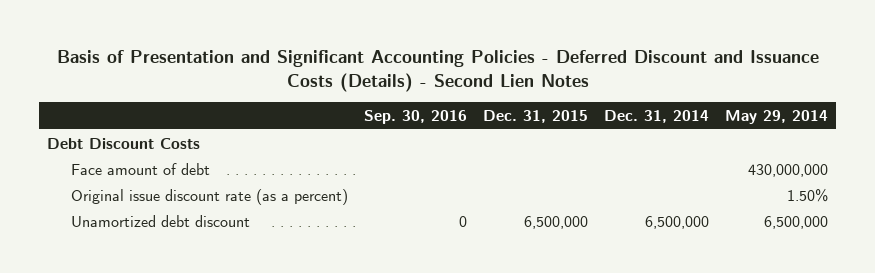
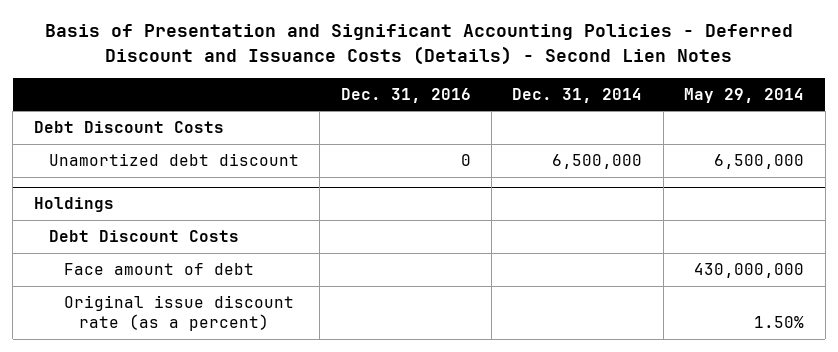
[363,109,467,124] Sep. 30, 2016 -> none
[482,109,588,123] Dec. 31, 2015 -> none
none -> [340,87,471,103] Dec. 31, 2016
[70,214,250,227] Unamortized debt discount -> [48,153,299,167] Unamortized debt discount
none -> [33,197,114,213] Holdings
none -> [48,230,239,243] Debt Discount Costs

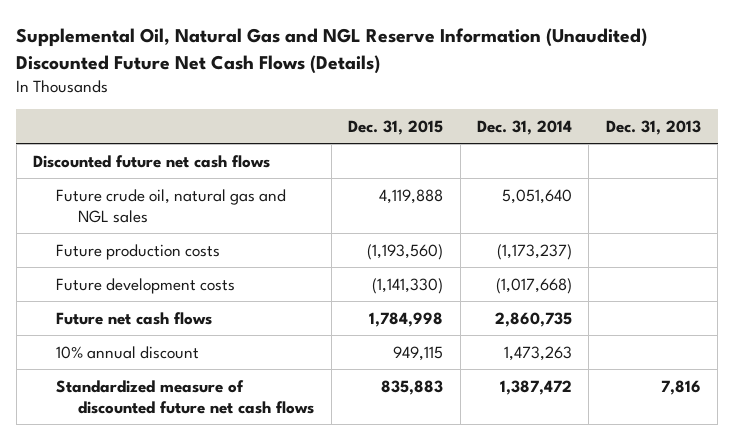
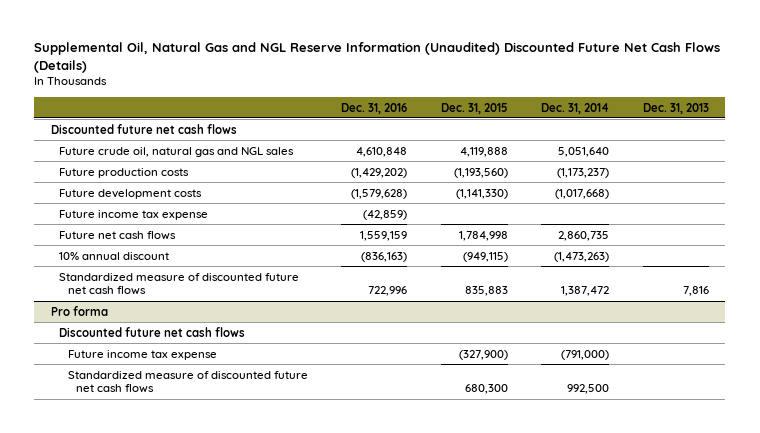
none -> [341,102,408,114] Dec. 31, 2016
none -> [59,209,209,220] Future income tax expense
[393,345,444,361] 949,115 -> [462,251,508,262] (949,115)
[503,345,572,361] 1,473,263 -> [554,251,610,262] (1,473,263)
none -> [50,305,108,316] Pro forma
none -> [59,326,246,337] Discounted future net cash flows
none -> [67,349,217,360] Future income tax expense
none -> [67,370,308,394] Standardized measure of discounted future net cash flows

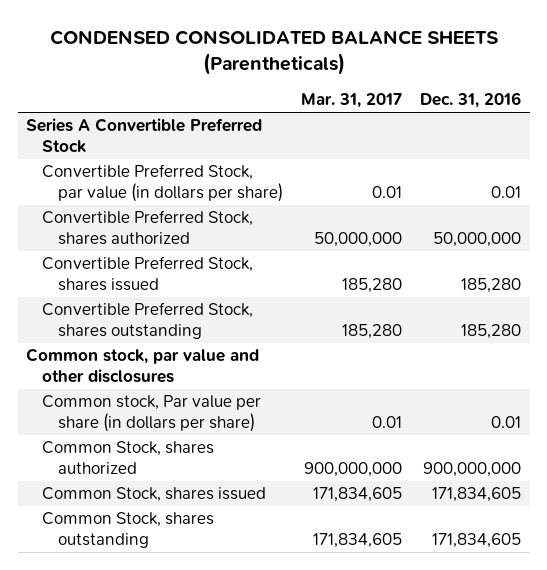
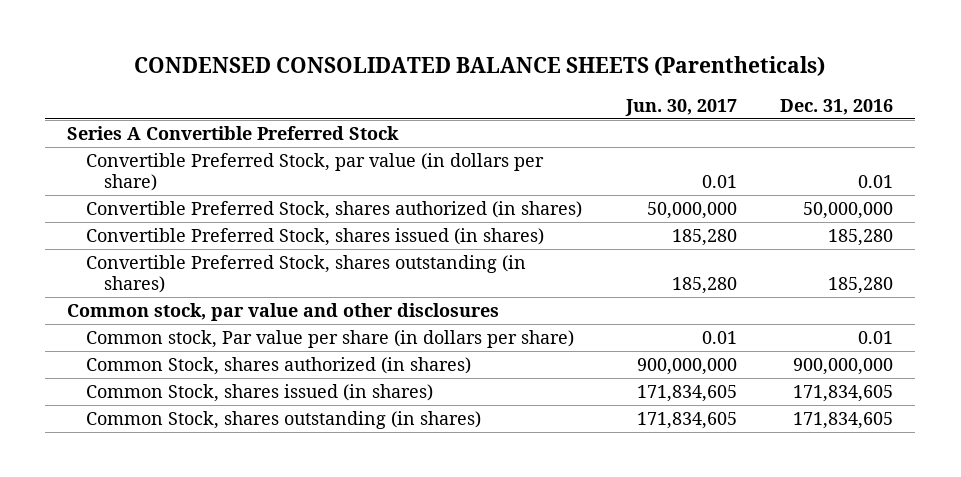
[301,93,403,109] Mar. 31, 2017 -> none
none -> [624,98,737,116] Jun. 30, 2017
[42,210,254,246] Convertible Preferred Stock, shares authorized -> [85,201,582,220] Convertible Preferred Stock, shares authorized (in shares)
[42,256,254,292] Convertible Preferred Stock, shares issued -> [85,228,544,247] Convertible Preferred Stock, shares issued (in shares)
[42,302,254,340] Convertible Preferred Stock, shares outstanding -> [85,255,526,294] Convertible Preferred Stock, shares outstanding (in shares)
[42,441,215,475] Common Stock, shares authorized -> [85,357,471,376] Common Stock, shares authorized (in shares)
[42,487,267,503] Common Stock, shares issued -> [85,384,433,403] Common Stock, shares issued (in shares)
[42,512,215,549] Common Stock, shares outstanding -> [85,411,481,430] Common Stock, shares outstanding (in shares)

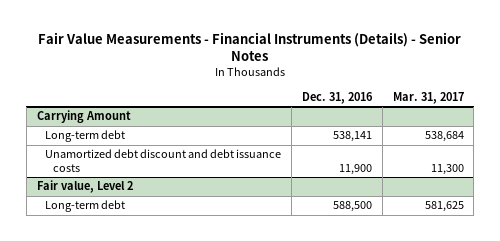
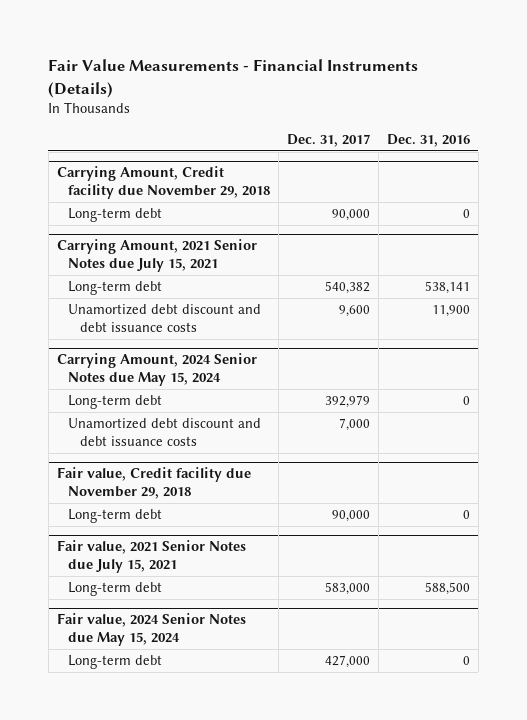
[38,31,462,62] Fair Value Measurements - Financial Instruments (Details) - Senior Notes -> [48,58,419,98] Fair Value Measurements - Financial Instruments (Details)
[392,91,464,104] Mar. 31, 2017 -> none
none -> [286,134,370,148] Dec. 31, 2017
[36,110,131,124] Carrying Amount -> none
none -> [56,166,271,200] Carrying Amount, Credit facility due November 29, 2018
none -> [68,208,163,223] Long-term debt
none -> [56,239,257,273] Carrying Amount, 2021 Senior Notes due July 15, 2021
[36,180,133,194] Fair value, Level 2 -> none
none -> [56,353,257,387] Carrying Amount, 2024 Senior Notes due May 15, 2024
none -> [68,395,163,410] Long-term debt
none -> [68,418,262,447] Unamortized debt discount and debt issuance costs
none -> [56,467,251,500] Fair value, Credit facility due November 29, 2018
none -> [68,509,163,524] Long-term debt
none -> [56,540,246,574] Fair value, 2021 Senior Notes due July 15, 2021
none -> [56,613,246,647] Fair value, 2024 Senior Notes due May 15, 2024
none -> [68,655,163,670] Long-term debt

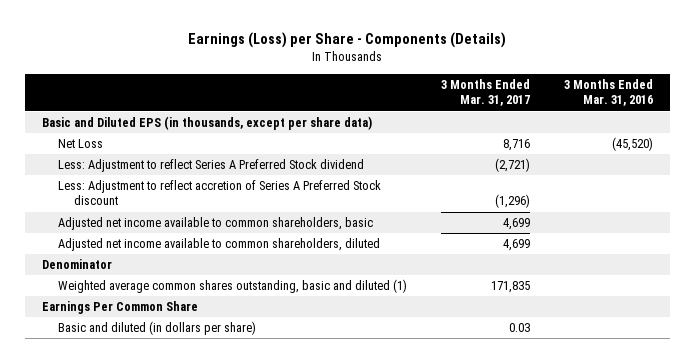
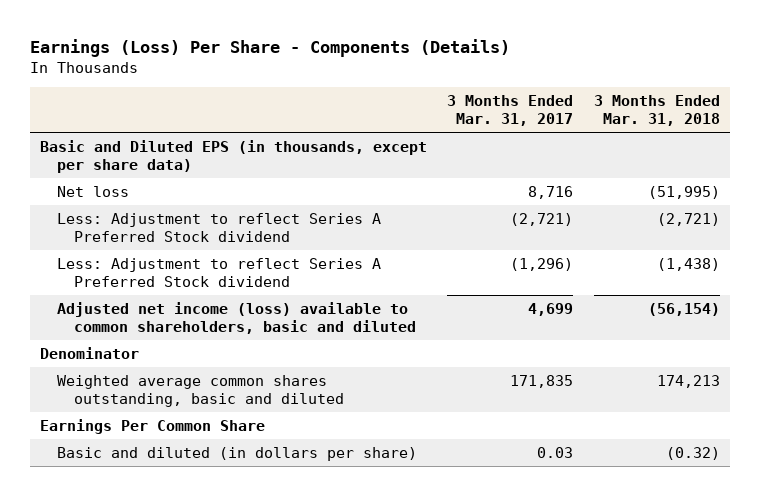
[188,32,507,49] Earnings (Loss) per Share - Components (Details) -> [29,38,510,57] Earnings (Loss) Per Share - Components (Details)
[563,79,653,107] 3 Months Ended Mar. 31, 2016 -> none
none -> [593,95,720,127] 3 Months Ended Mar. 31, 2018
[57,139,103,149] Net Loss -> [57,185,130,197] Net loss
[57,217,373,231] Adjusted net income available to common shareholders, basic -> none
[57,180,381,206] Less: Adjustment to reflect accretion of Series A Preferred Stock discount -> [57,257,382,287] Less: Adjustment to reflect Series A Preferred Stock dividend
[57,238,380,252] Adjusted net income available to common shareholders, diluted -> [57,301,417,334] Adjusted net income (loss) available to common shareholders, basic and diluted
[57,279,407,294] Weighted average common shares outstanding, basic and diluted (1) -> [57,374,345,407] Weighted average common shares outstanding, basic and diluted

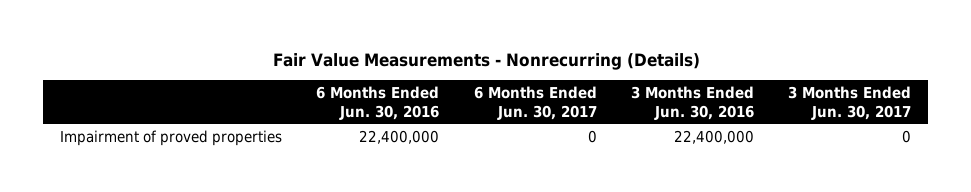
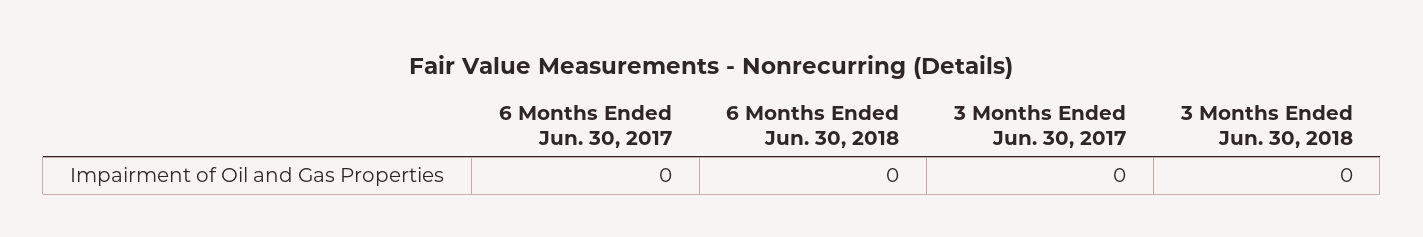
[316,86,440,120] 6 Months Ended Jun. 30, 2016 -> none
[630,86,754,120] 3 Months Ended Jun. 30, 2016 -> none
none -> [726,104,900,148] 6 Months Ended Jun. 30, 2018
none -> [1179,104,1353,148] 3 Months Ended Jun. 30, 2018
[59,129,282,146] Impairment of proved properties -> [70,167,445,187] Impairment of Oil and Gas Properties

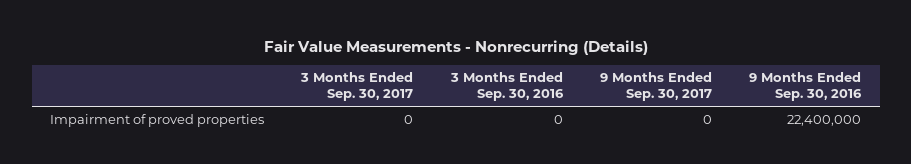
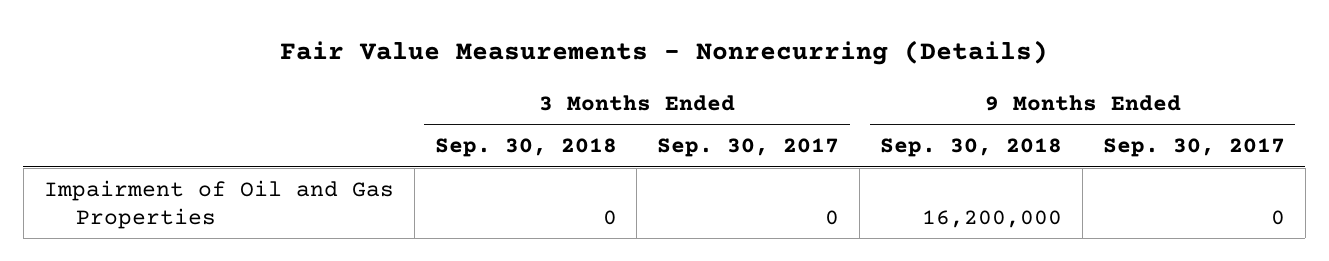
[449,72,564,102] 3 Months Ended Sep. 30, 2016 -> none
[749,72,863,102] 9 Months Ended Sep. 30, 2016 -> none
none -> [434,138,617,158] Sep. 30, 2018
none -> [880,138,1063,158] Sep. 30, 2018
[50,114,265,128] Impairment of proved properties -> [43,179,394,230] Impairment of Oil and Gas Properties

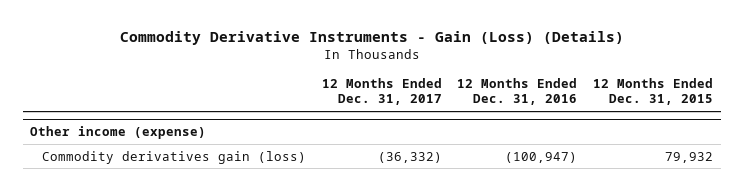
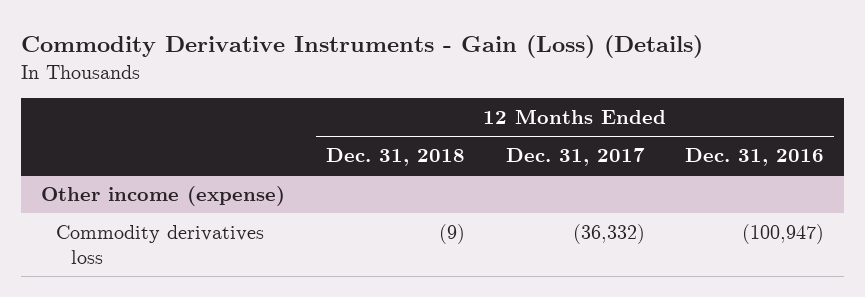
[593,78,714,106] 12 Months Ended Dec. 31, 2015 -> none
none -> [325,148,465,167] Dec. 31, 2018
[41,150,306,164] Commodity derivatives gain (loss) -> [56,224,265,265] Commodity derivatives loss

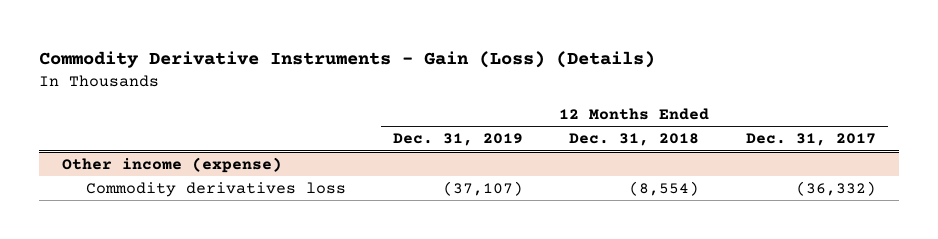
[685,148,825,167] Dec. 31, 2016 -> none
none -> [392,133,523,147] Dec. 31, 2019
[438,223,465,244] (9) -> [629,180,700,196] (8,554)

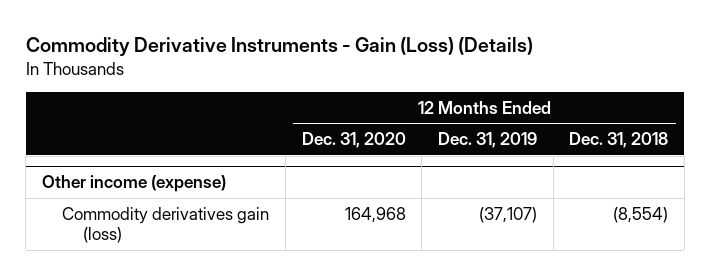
[745,133,876,147] Dec. 31, 2017 -> none
none -> [301,132,406,149] Dec. 31, 2020
[86,181,347,197] Commodity derivatives loss -> [62,206,270,244] Commodity derivatives gain (loss)

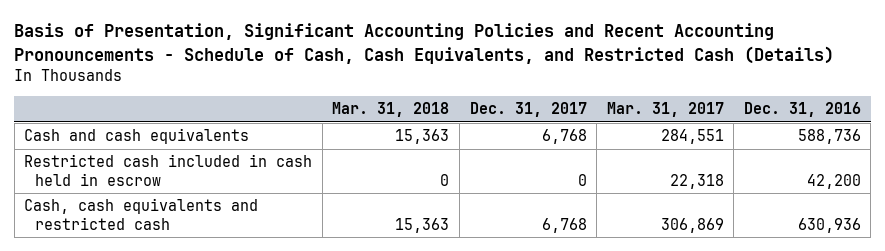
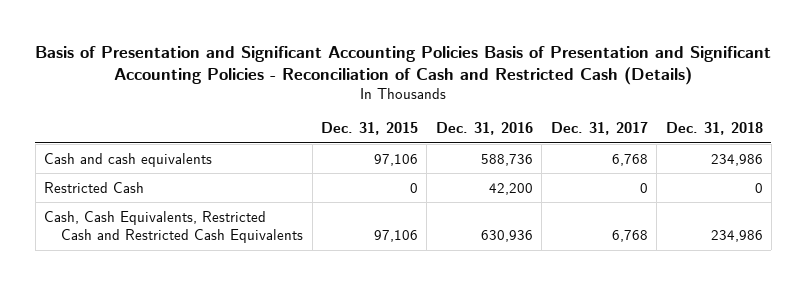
[14,23,835,64] Basis of Presentation, Significant Accounting Policies and Recent Accounting Pronouncements - Schedule of Cash, Cash Equivalents, and Restricted Cash (Details) -> [35,45,772,85] Basis of Presentation and Significant Accounting Policies Basis of Presentation and Significant Accounting Policies - Reconciliation of Cash and Restricted Cash (Details)
[332,102,450,118] Mar. 31, 2018 -> none
[606,102,724,118] Mar. 31, 2017 -> none
none -> [321,122,419,136] Dec. 31, 2015
none -> [665,122,763,136] Dec. 31, 2018
[24,154,313,186] Restricted cash included in cash held in escrow -> [44,181,145,193] Restricted Cash
[24,198,259,230] Cash, cash equivalents and restricted cash -> [44,210,304,244] Cash, Cash Equivalents, Restricted Cash and Restricted Cash Equivalents

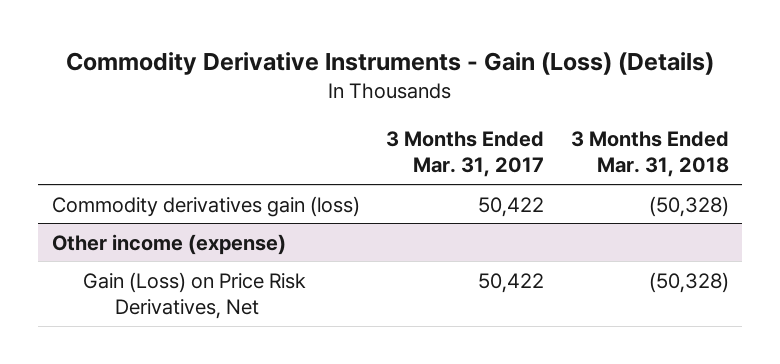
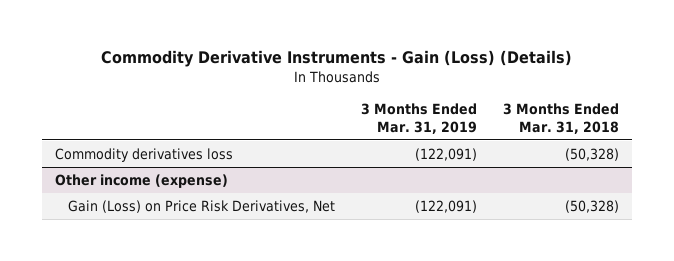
[386,130,545,178] 3 Months Ended Mar. 31, 2017 -> none
none -> [360,103,477,134] 3 Months Ended Mar. 31, 2019
[51,195,360,217] Commodity derivatives gain (loss) -> [54,148,233,163] Commodity derivatives loss

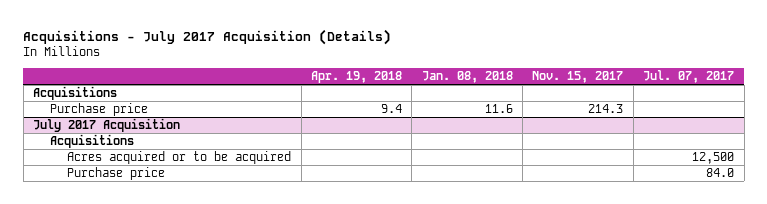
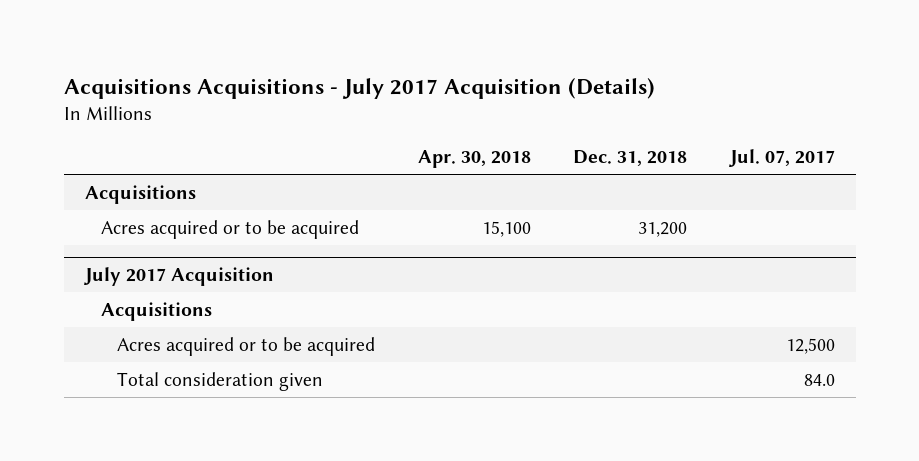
[23,28,392,45] Acquisitions - July 2017 Acquisition (Details) -> [63,77,655,99] Acquisitions Acquisitions - July 2017 Acquisition (Details)
[310,71,402,84] Apr. 19, 2018 -> none
[421,71,513,84] Jan. 08, 2018 -> none
[532,71,624,84] Nov. 15, 2017 -> none
none -> [417,150,531,169] Apr. 30, 2018
none -> [573,150,688,167] Dec. 31, 2018
[50,103,149,117] Purchase price -> none
none -> [100,219,359,239] Acres acquired or to be acquired
[67,167,166,181] Purchase price -> [117,371,324,391] Total consideration given

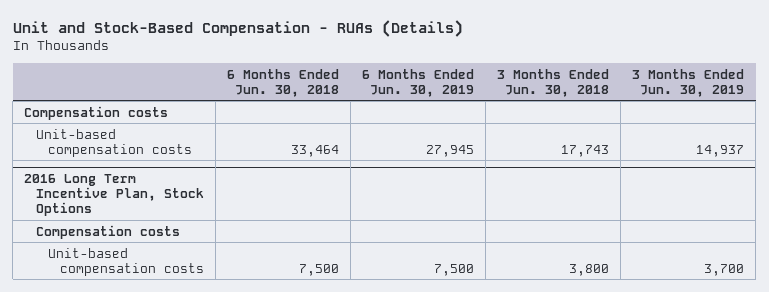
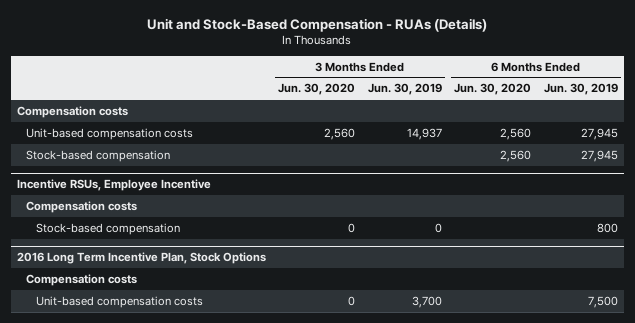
[227,68,340,97] 6 Months Ended Jun. 30, 2018 -> none
[497,68,610,97] 3 Months Ended Jun. 30, 2018 -> none
none -> [278,83,356,96] Jun. 30, 2020
none -> [454,83,532,96] Jun. 30, 2020
none -> [26,149,171,162] Stock-based compensation
none -> [16,179,211,192] Incentive RSUs, Employee Incentive
none -> [26,200,138,213] Compensation costs
none -> [36,222,181,235] Stock-based compensation

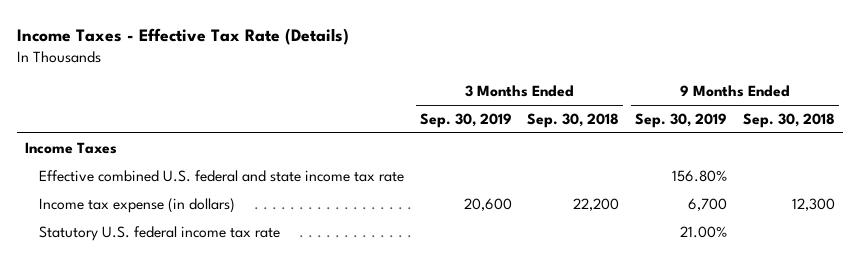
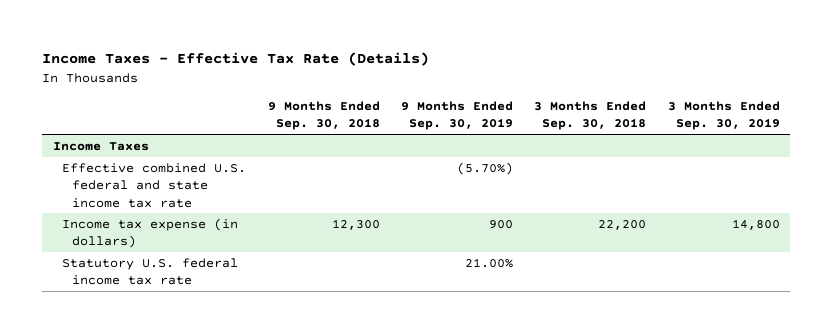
[672,170,728,183] 156.80% -> [456,161,513,175] (5.70%)
[463,198,512,212] 20,600 -> [731,218,780,230] 14,800
[688,198,728,212] 6,700 -> [488,219,513,229] 900

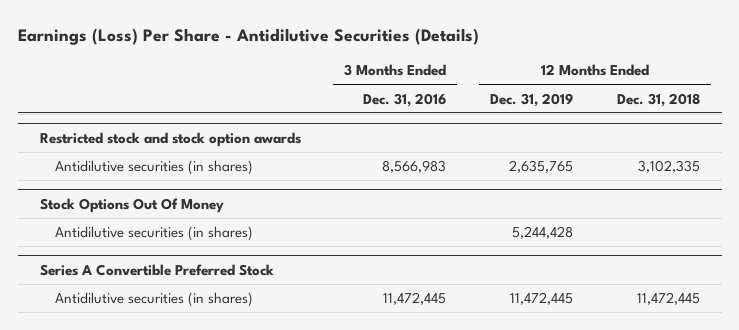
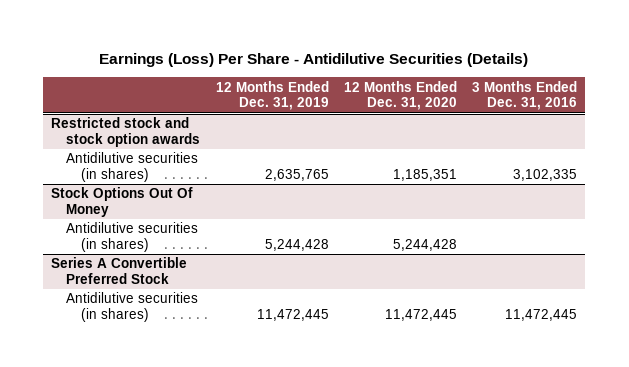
[616,92,700,107] Dec. 31, 2018 -> none
none -> [343,80,457,111] 12 Months Ended Dec. 31, 2020
[382,160,447,174] 8,566,983 -> [513,168,578,181] 3,102,335

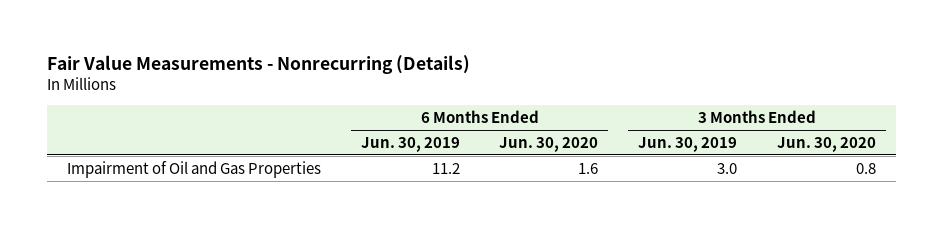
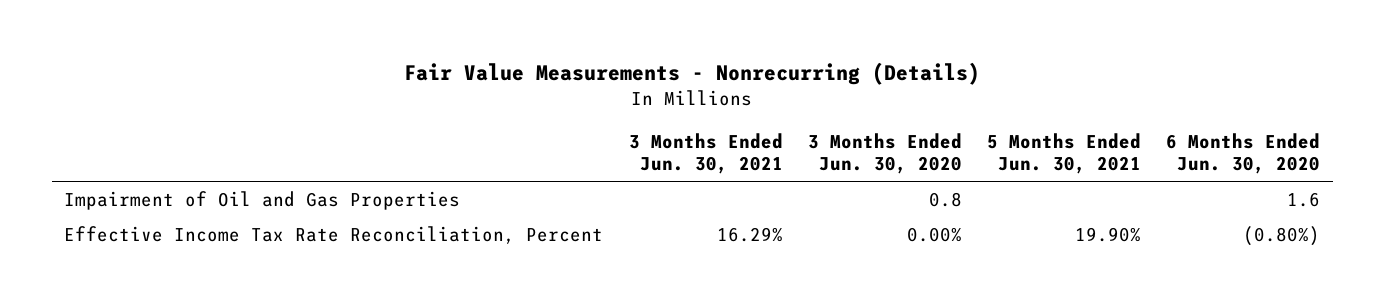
[360,136,460,152] Jun. 30, 2019 -> none
[638,136,738,152] Jun. 30, 2019 -> none
none -> [628,132,783,175] 3 Months Ended Jun. 30, 2021
none -> [986,132,1141,175] 5 Months Ended Jun. 30, 2021
none -> [64,226,604,245] Effective Income Tax Rate Reconciliation, Percent

